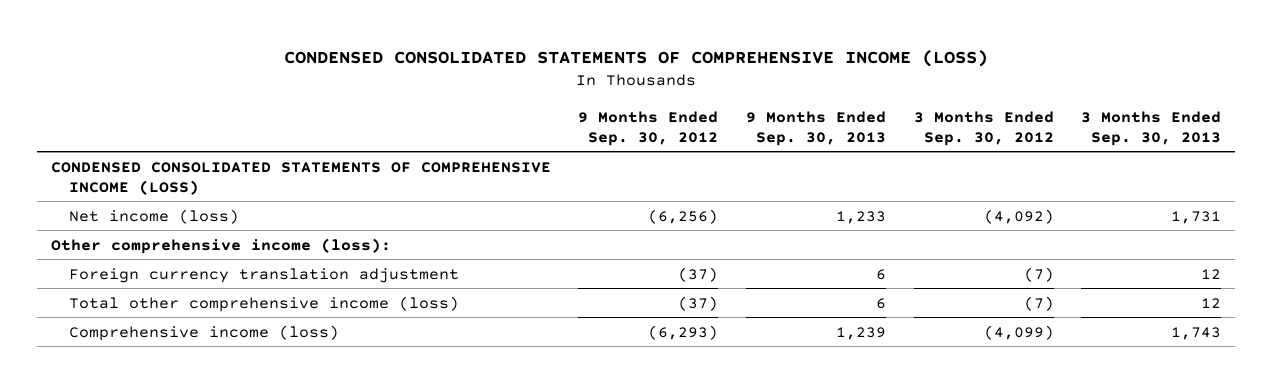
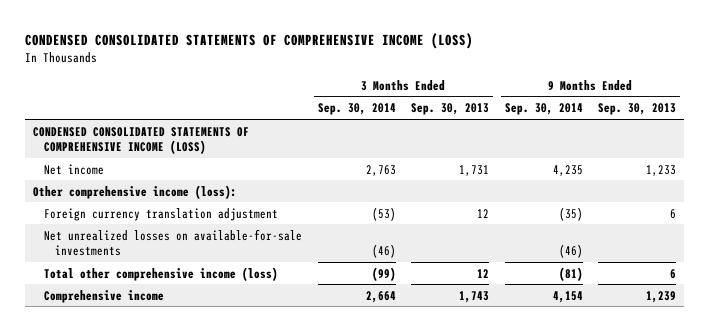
[578,110,719,146] 9 Months Ended Sep. 30, 2012 -> none
[913,110,1054,146] 3 Months Ended Sep. 30, 2012 -> none
none -> [317,103,396,116] Sep. 30, 2014
none -> [504,103,583,116] Sep. 30, 2014
[68,208,239,224] Net income (loss) -> [44,163,105,175] Net income
none -> [44,228,303,257] Net unrealized losses on available-for-sale investments
[68,324,339,341] Comprehensive income (loss) -> [44,289,165,303] Comprehensive income

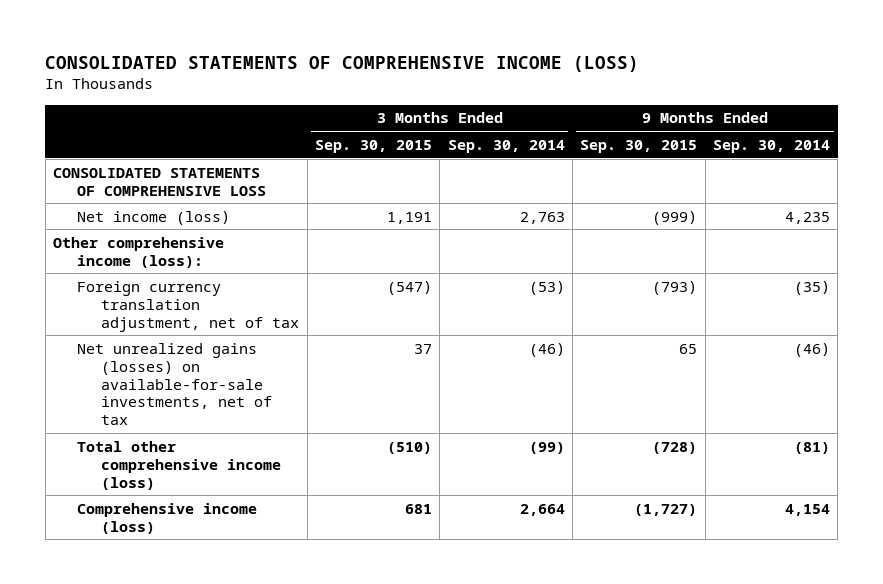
[25,32,474,49] CONDENSED CONSOLIDATED STATEMENTS OF COMPREHENSIVE INCOME (LOSS) -> [45,55,640,72] CONSOLIDATED STATEMENTS OF COMPREHENSIVE INCOME (LOSS)
[411,103,490,116] Sep. 30, 2013 -> none
[598,103,677,116] Sep. 30, 2013 -> none
none -> [314,139,432,153] Sep. 30, 2015
none -> [580,139,698,153] Sep. 30, 2015
[32,126,249,155] CONDENSED CONSOLIDATED STATEMENTS OF COMPREHENSIVE INCOME (LOSS) -> [52,167,267,196] CONSOLIDATED STATEMENTS OF COMPREHENSIVE LOSS
[44,163,105,175] Net income -> [77,210,231,225] Net income (loss)
[44,207,279,221] Foreign currency translation adjustment -> [77,280,300,332] Foreign currency translation adjustment, net of tax
[44,228,303,257] Net unrealized losses on available-for-sale investments -> [77,342,273,426] Net unrealized gains (losses) on available-for-sale investments, net of tax
[44,289,165,303] Comprehensive income -> [77,502,258,534] Comprehensive income (loss)

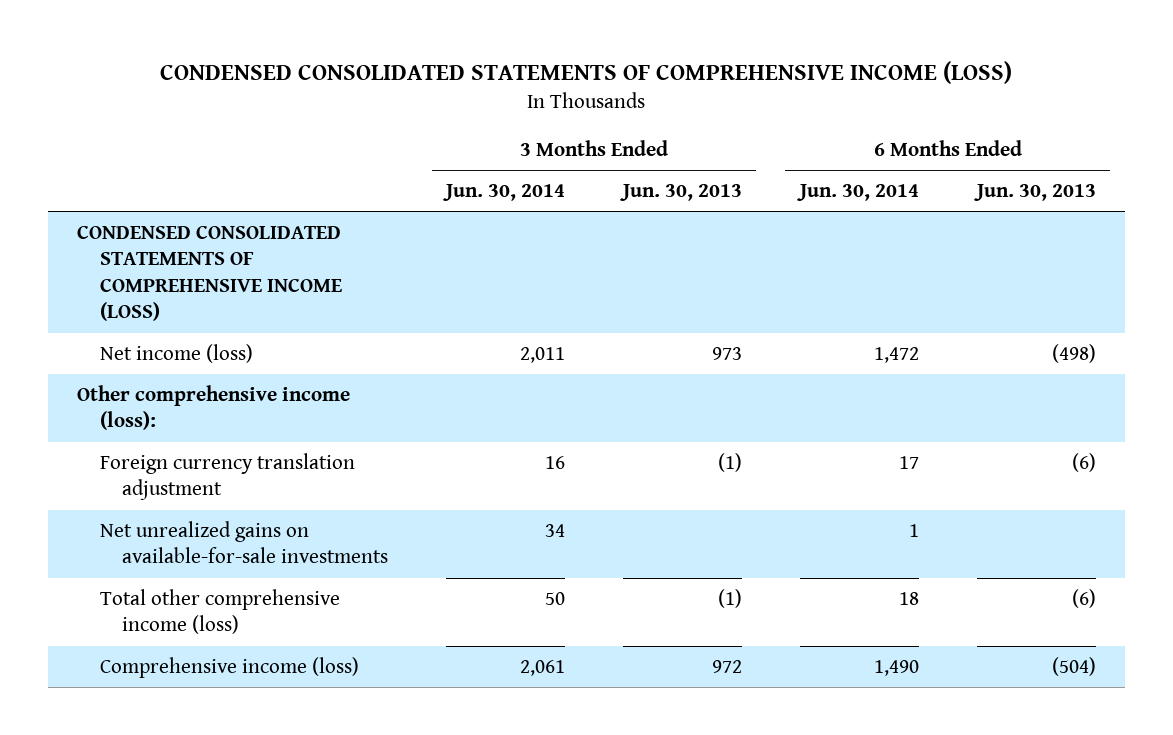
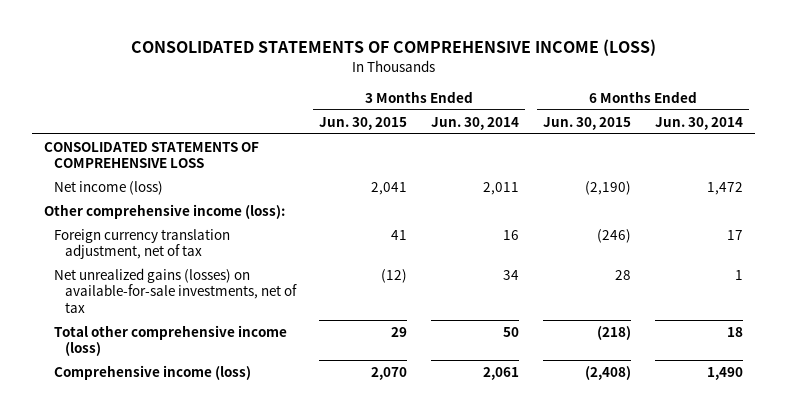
[160,61,1013,85] CONDENSED CONSOLIDATED STATEMENTS OF COMPREHENSIVE INCOME (LOSS) -> [130,39,656,57] CONSOLIDATED STATEMENTS OF COMPREHENSIVE INCOME (LOSS)
[619,184,742,202] Jun. 30, 2013 -> none
[973,184,1096,202] Jun. 30, 2013 -> none
none -> [319,116,408,130] Jun. 30, 2015
none -> [543,116,632,130] Jun. 30, 2015
[77,225,342,322] CONDENSED CONSOLIDATED STATEMENTS OF COMPREHENSIVE INCOME (LOSS) -> [44,142,260,169] CONSOLIDATED STATEMENTS OF COMPREHENSIVE LOSS
[99,452,355,501] Foreign currency translation adjustment -> [54,229,231,260] Foreign currency translation adjustment, net of tax
[99,520,389,564] Net unrealized gains on available-for-sale investments -> [54,268,297,313] Net unrealized gains (losses) on available-for-sale investments, net of tax

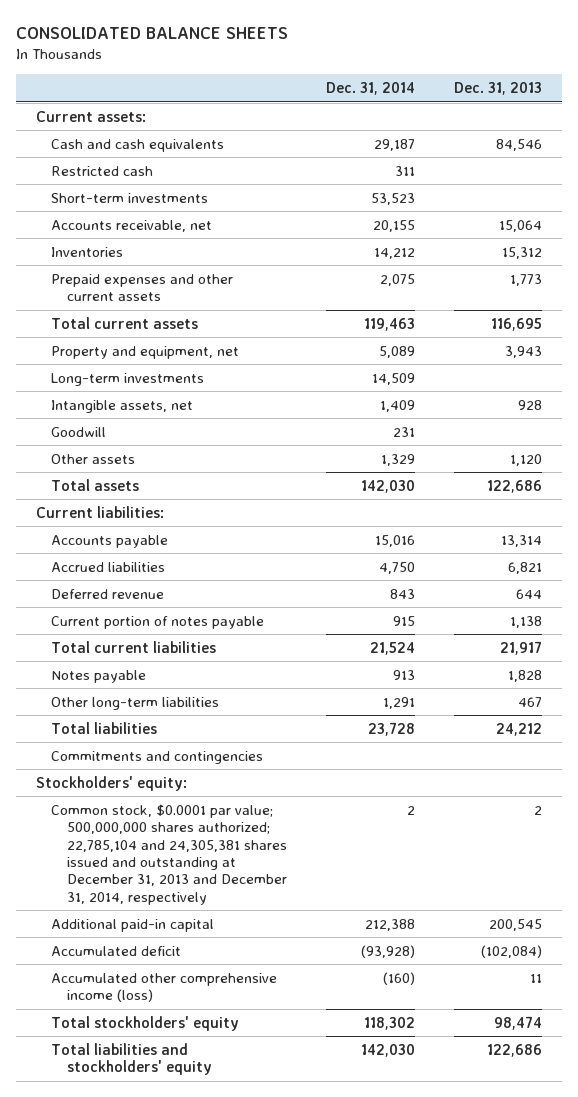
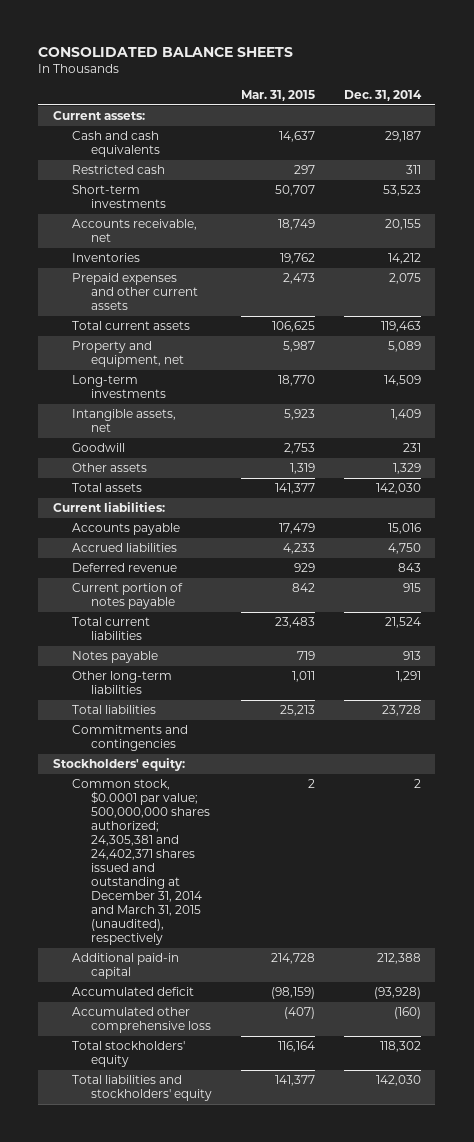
[454,82,543,96] Dec. 31, 2013 -> none
none -> [241,90,316,102] Mar. 31, 2015
[51,803,288,905] Common stock, $0.0001 par value; 500,000,000 shares authorized; 22,785,104 and 24,305,381 shares issued and outstanding at December 31, 2013 and December 31, 2014, respectively -> [71,779,211,945] Common stock, $0.0001 par value; 500,000,000 shares authorized; 24,305,381 and 24,402,371 shares issued and outstanding at December 31, 2014 and March 31, 2015 (unaudited), respectively
[51,972,278,1003] Accumulated other comprehensive income (loss) -> [71,1007,212,1034] Accumulated other comprehensive loss

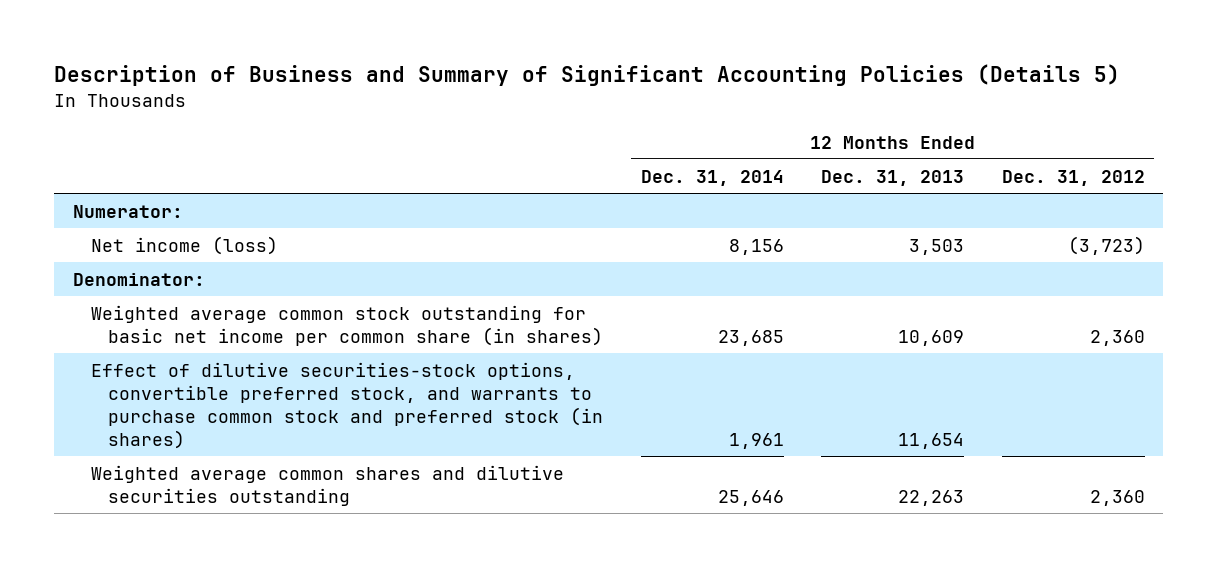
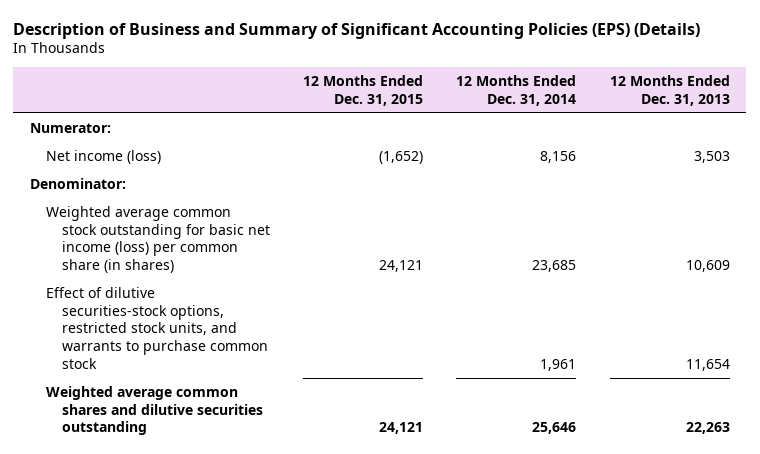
[54,64,1121,87] Description of Business and Summary of Significant Accounting Policies (Details 5) -> [13,22,701,39] Description of Business and Summary of Significant Accounting Policies (EPS) (Details)
[1001,169,1145,186] Dec. 31, 2012 -> none
none -> [303,75,424,106] 12 Months Ended Dec. 31, 2015
[90,304,604,346] Weighted average common stock outstanding for basic net income per common share (in shares) -> [45,205,270,274] Weighted average common stock outstanding for basic net income (loss) per common share (in shares)
[90,361,604,449] Effect of dilutive securities-stock options, convertible preferred stock, and warrants to purchase common stock and preferred stock (in shares) -> [45,286,268,370] Effect of dilutive securities-stock options, restricted stock units, and warrants to purchase common stock

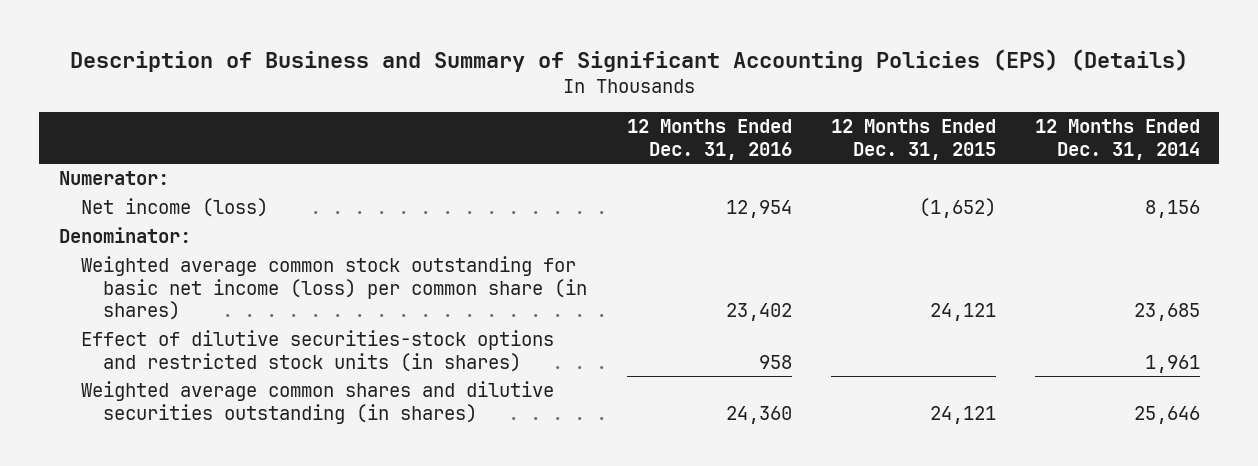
[609,75,730,106] 12 Months Ended Dec. 31, 2013 -> none
none -> [626,119,792,160] 12 Months Ended Dec. 31, 2016
[45,286,268,370] Effect of dilutive securities-stock options, restricted stock units, and warrants to purchase common stock -> [80,330,554,372] Effect of dilutive securities-stock options and restricted stock units (in shares)
[45,385,263,436] Weighted average common shares and dilutive securities outstanding -> [80,381,554,424] Weighted average common shares and dilutive securities outstanding (in shares)

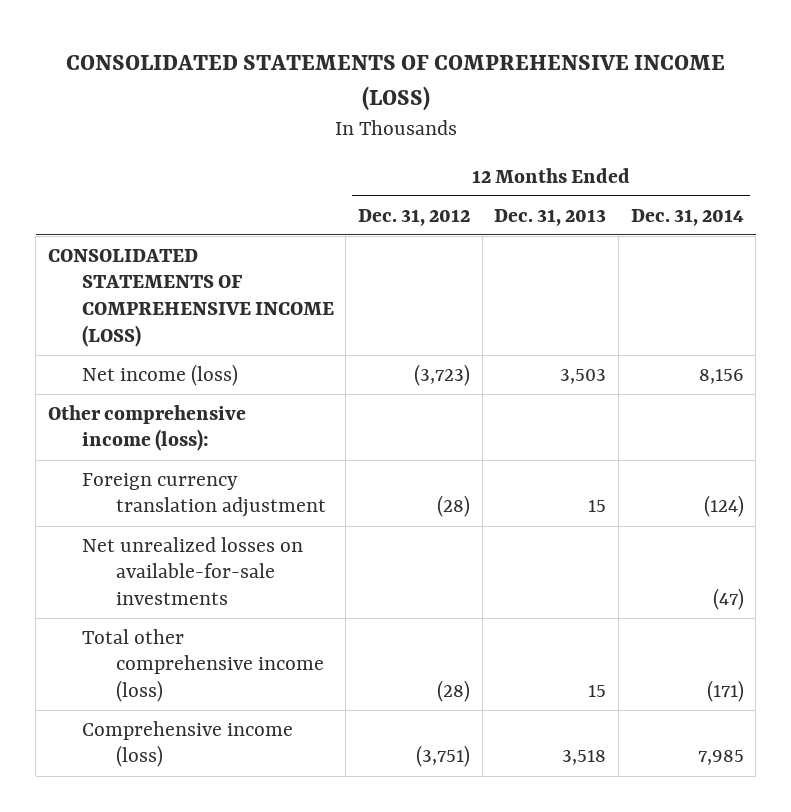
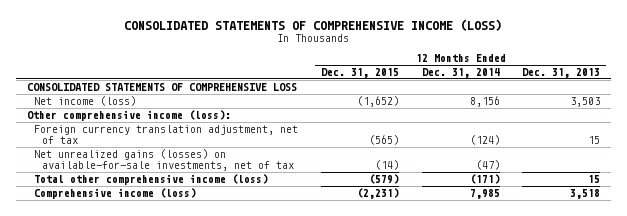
[358,208,471,226] Dec. 31, 2012 -> none
none -> [320,68,399,79] Dec. 31, 2015
[47,248,334,348] CONSOLIDATED STATEMENTS OF COMPREHENSIVE INCOME (LOSS) -> [26,83,297,92] CONSOLIDATED STATEMENTS OF COMPREHENSIVE LOSS
[81,472,326,518] Foreign currency translation adjustment -> [34,125,299,145] Foreign currency translation adjustment, net of tax
[81,536,303,606] Net unrealized losses on available-for-sale investments -> [34,149,294,172] Net unrealized gains (losses) on available-for-sale investments, net of tax

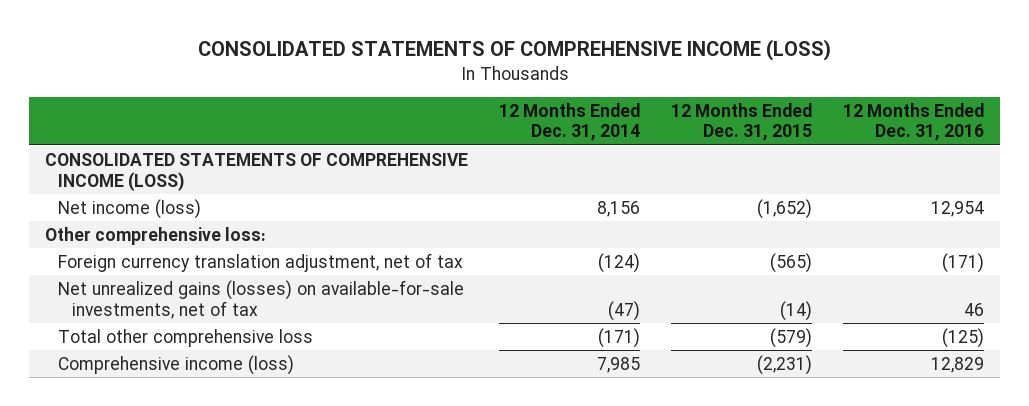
[522,68,601,79] Dec. 31, 2013 -> none
none -> [843,102,985,142] 12 Months Ended Dec. 31, 2016
[26,83,297,92] CONSOLIDATED STATEMENTS OF COMPREHENSIVE LOSS -> [44,152,468,191] CONSOLIDATED STATEMENTS OF COMPREHENSIVE INCOME (LOSS)
[26,110,231,122] Other comprehensive income (loss): -> [44,226,266,245] Other comprehensive loss:
[34,174,269,186] Total other comprehensive income (loss) -> [58,328,314,347] Total other comprehensive loss

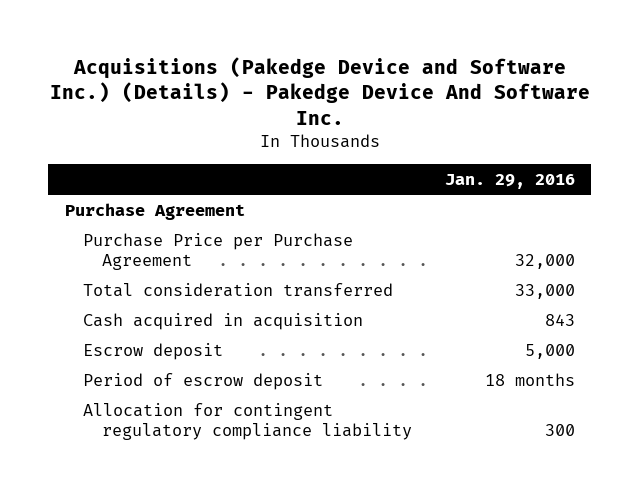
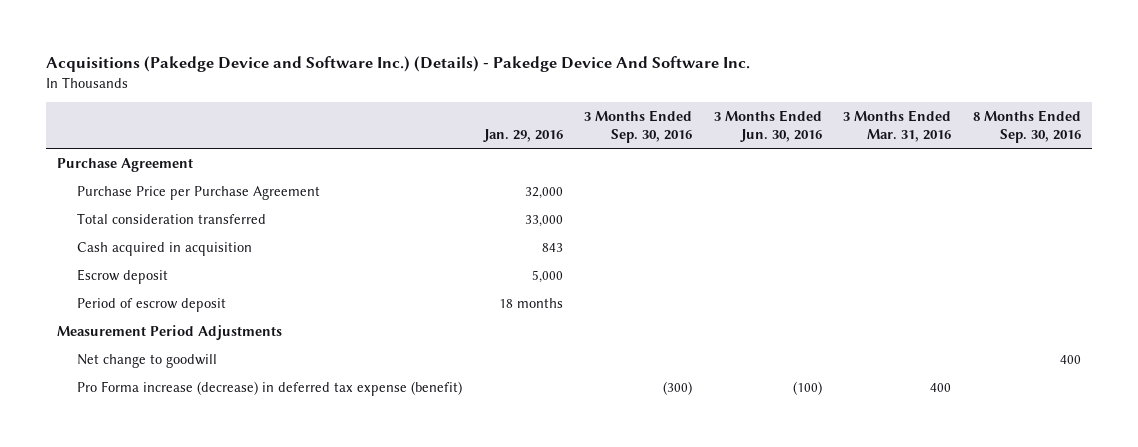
none -> [584,109,693,143] 3 Months Ended Sep. 30, 2016
none -> [713,109,822,142] 3 Months Ended Jun. 30, 2016
none -> [843,109,952,142] 3 Months Ended Mar. 31, 2016
none -> [972,109,1081,143] 8 Months Ended Sep. 30, 2016
[83,402,412,440] Allocation for contingent regulatory compliance liability -> none
none -> [56,324,282,340] Measurement Period Adjustments
none -> [77,353,218,368] Net change to goodwill
none -> [77,380,463,396] Pro Forma increase (decrease) in deferred tax expense (benefit)

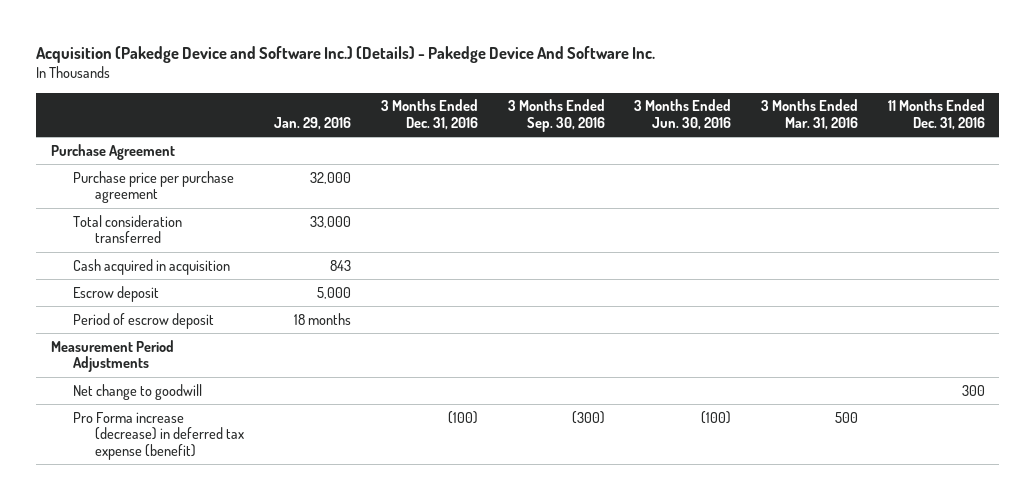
[46,56,751,73] Acquisitions (Pakedge Device and Software Inc.) (Details) - Pakedge Device And Software Inc. -> [36,45,656,63] Acquisition (Pakedge Device and Software Inc.) (Details) - Pakedge Device And Software Inc.
[972,109,1081,143] 8 Months Ended Sep. 30, 2016 -> none
none -> [380,99,478,131] 3 Months Ended Dec. 31, 2016
none -> [887,99,985,131] 11 Months Ended Dec. 31, 2016
[77,185,321,200] Purchase Price per Purchase Agreement -> [73,170,235,204] Purchase price per purchase agreement
[930,382,952,392] 400 -> [834,411,858,423] 500

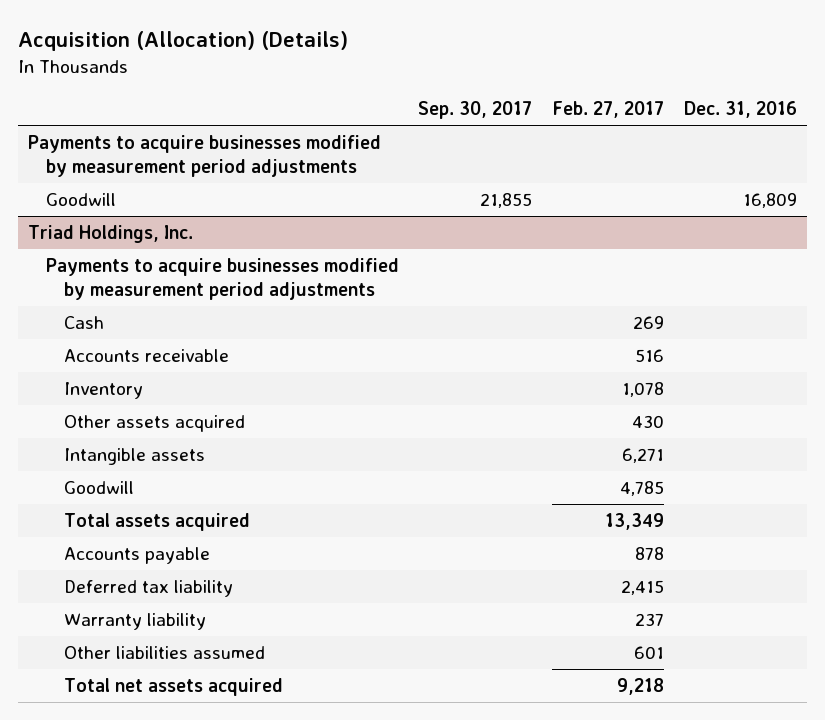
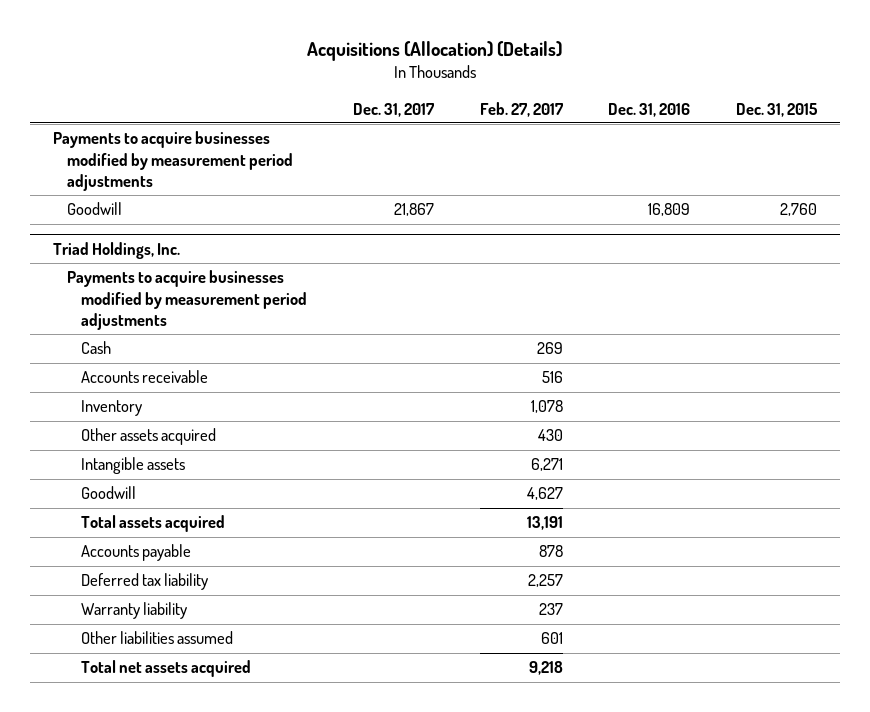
[17,31,348,52] Acquisition (Allocation) (Details) -> [306,40,562,61] Acquisitions (Allocation) (Details)
[418,101,533,120] Sep. 30, 2017 -> none
none -> [352,102,435,117] Dec. 31, 2017
none -> [736,102,819,117] Dec. 31, 2015
[620,480,665,496] 4,785 -> [526,487,563,501] 4,627
[605,512,665,530] 13,349 -> [526,516,563,531] 13,191
[621,579,665,595] 2,415 -> [527,574,563,588] 2,257

